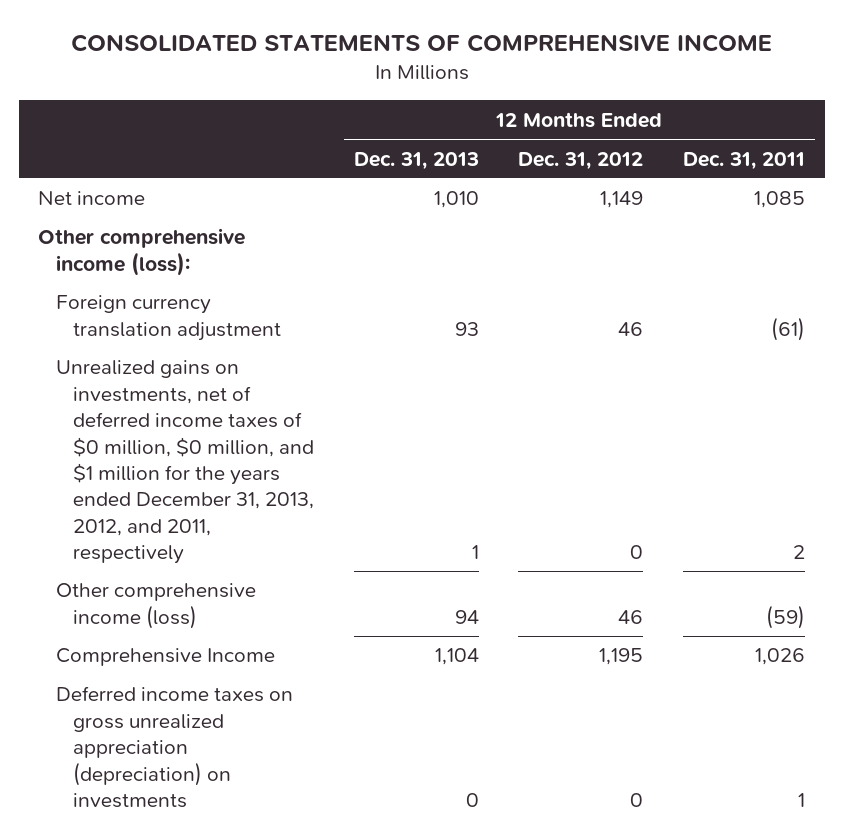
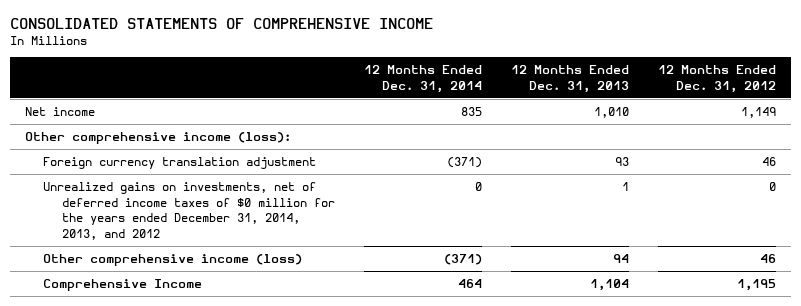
[682,151,805,170] Dec. 31, 2011 -> none
none -> [364,65,483,93] 12 Months Ended Dec. 31, 2014
[55,360,315,565] Unrealized gains on investments, net of deferred income taxes of $0 million, $0 million, and $1 million for the years ended December 31, 2013, 2012, and 2011, respectively -> [43,182,336,241] Unrealized gains on investments, net of deferred income taxes of $0 million for the years ended December 31, 2014, 2013, and 2012
[55,686,293,808] Deferred income taxes on gross unrealized appreciation (depreciation) on investments -> none

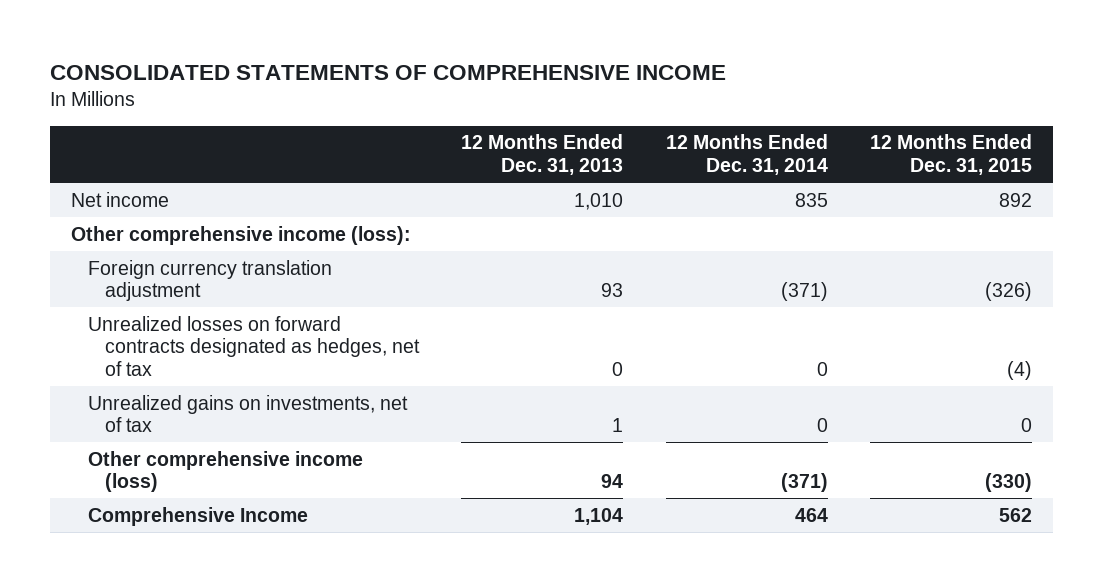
[658,65,777,93] 12 Months Ended Dec. 31, 2012 -> none
none -> [869,134,1032,175] 12 Months Ended Dec. 31, 2015
none -> [88,315,421,377] Unrealized losses on forward contracts designated as hedges, net of tax
[43,182,336,241] Unrealized gains on investments, net of deferred income taxes of $0 million for the years ended December 31, 2014, 2013, and 2012 -> [88,394,409,433] Unrealized gains on investments, net of tax

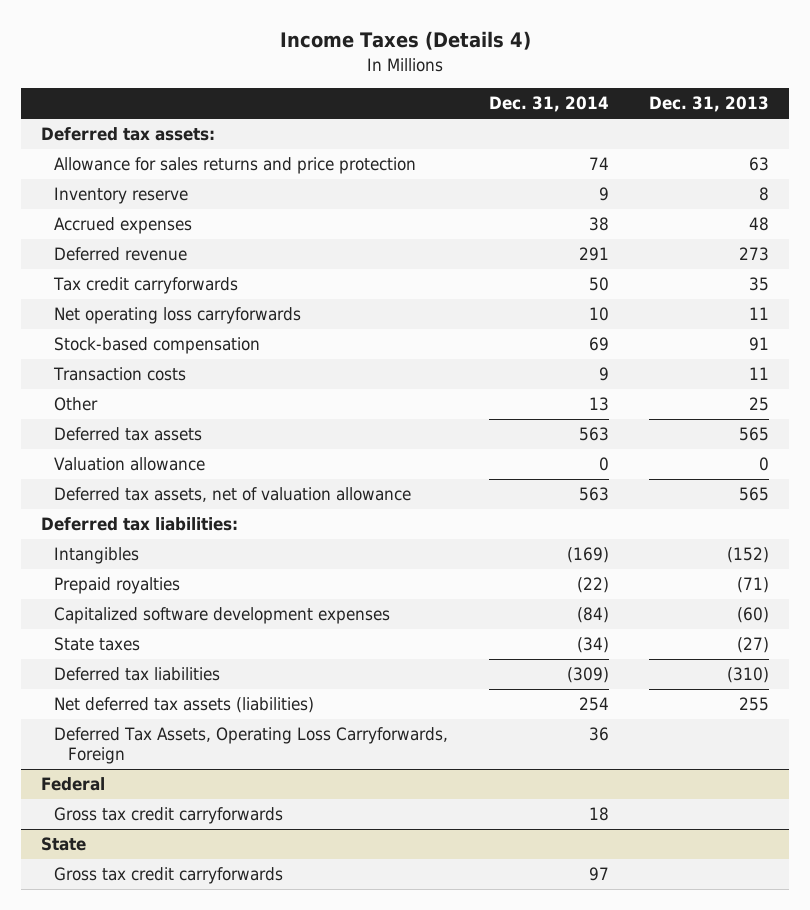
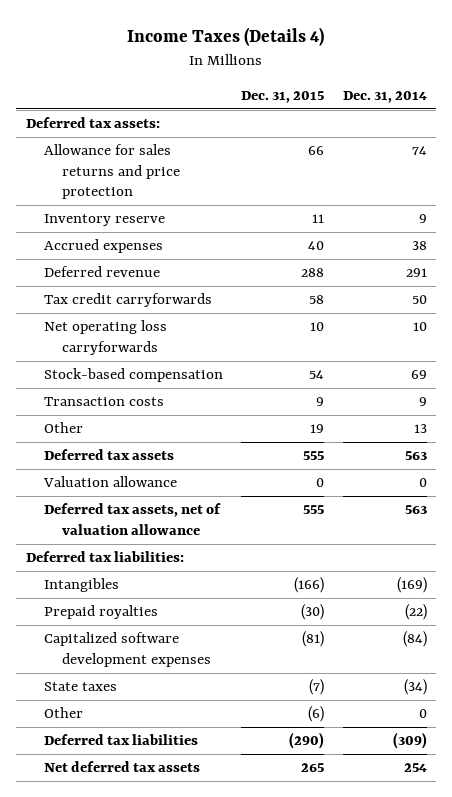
[648,96,769,113] Dec. 31, 2013 -> none
none -> [241,91,325,104] Dec. 31, 2015
none -> [43,707,83,719] Other
[54,727,449,765] Deferred Tax Assets, Operating Loss Carryforwards, Foreign -> none
[40,777,105,792] Federal -> none
[54,807,284,825] Gross tax credit carryforwards -> none
[40,837,86,852] State -> none
[54,867,284,885] Gross tax credit carryforwards -> none
[54,697,315,714] Net deferred tax assets (liabilities) -> [43,761,200,773] Net deferred tax assets

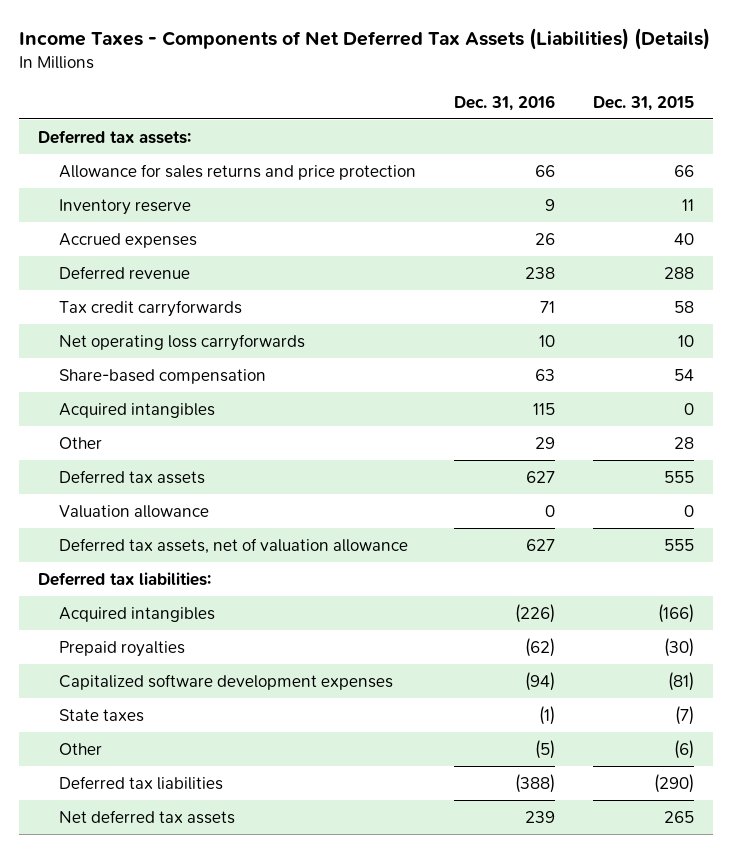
[127,27,325,47] Income Taxes (Details 4) -> [18,28,710,51] Income Taxes - Components of Net Deferred Tax Assets (Liabilities) (Details)
[342,91,427,104] Dec. 31, 2014 -> none
none -> [454,94,556,111] Dec. 31, 2016
[43,397,164,407] Transaction costs -> none
[43,368,223,383] Stock-based compensation -> [59,368,267,384] Share-based compensation
none -> [59,402,216,418] Acquired intangibles
[310,424,325,434] 19 -> [674,436,695,449] 28
[43,578,119,593] Intangibles -> [59,606,216,622] Acquired intangibles

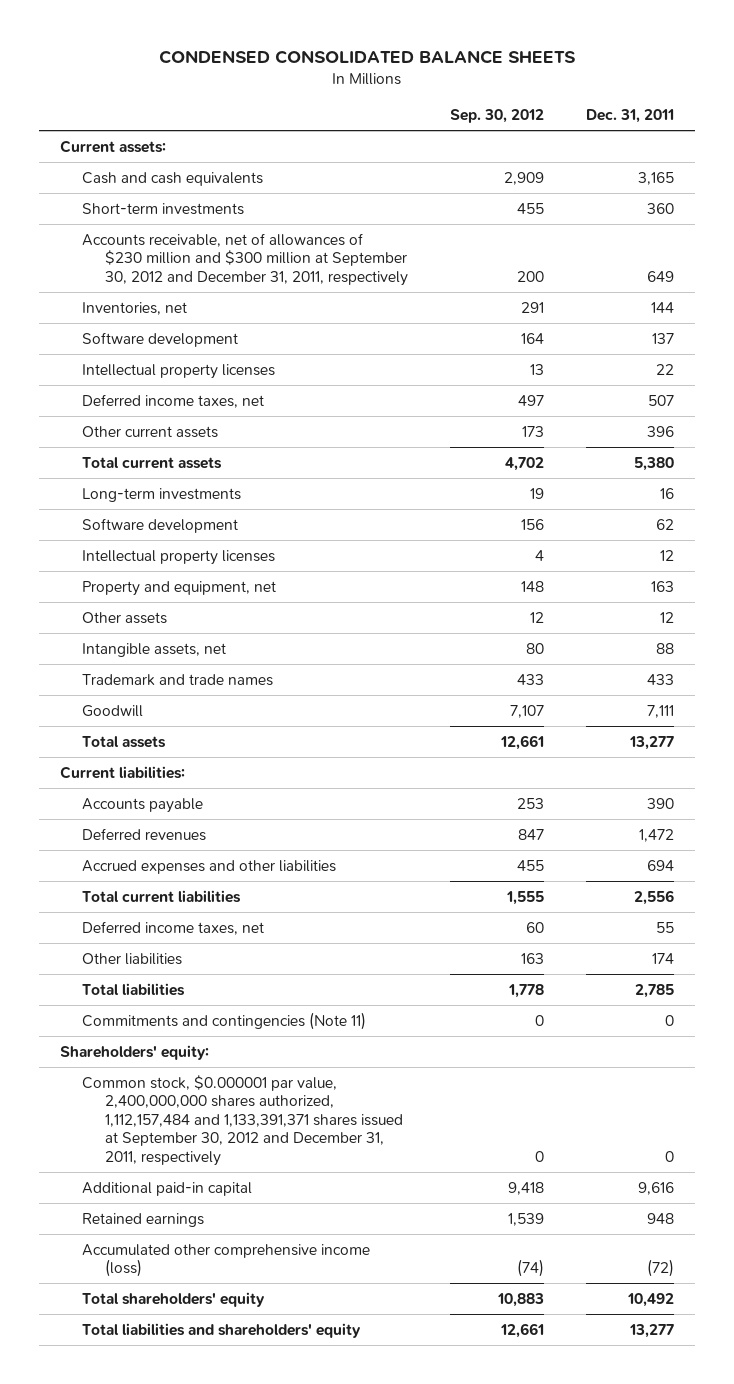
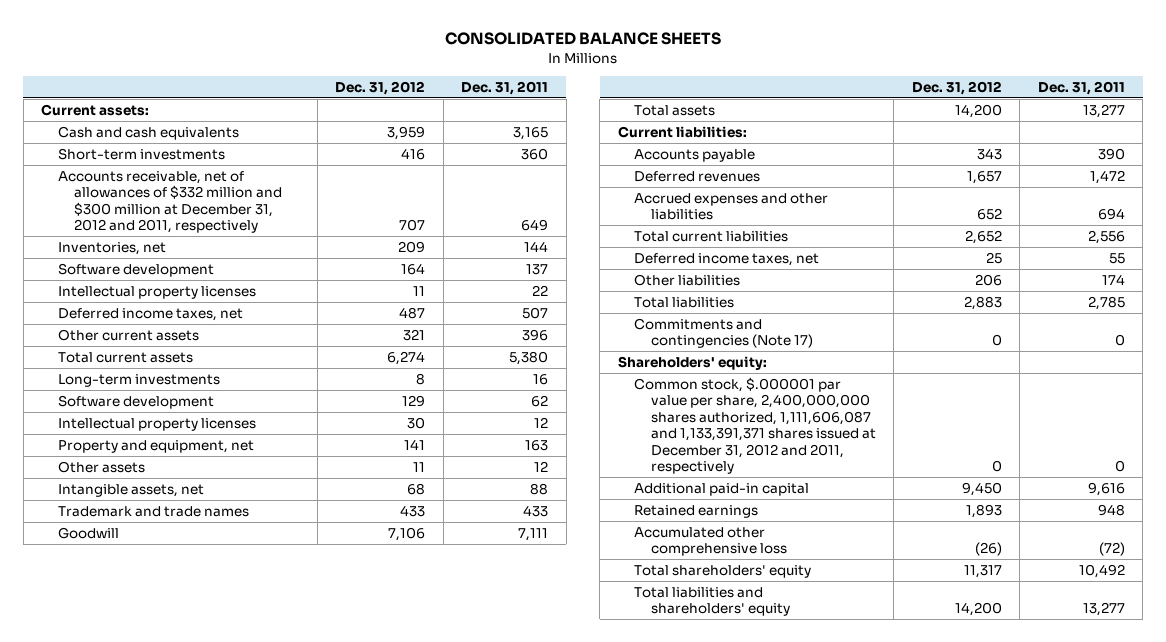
[158,49,576,64] CONDENSED CONSOLIDATED BALANCE SHEETS -> [445,32,722,46] CONSOLIDATED BALANCE SHEETS
[450,109,545,124] Sep. 30, 2012 -> none
none -> [335,80,426,95] Dec. 31, 2012
[82,232,409,286] Accounts receivable, net of allowances of $230 million and $300 million at September 30, 2012 and December 31, 2011, respectively -> [57,170,283,234] Accounts receivable, net of allowances of $332 million and $300 million at December 31, 2012 and 2011, respectively
[82,1011,367,1030] Commitments and contingencies (Note 11) -> [634,317,813,349] Commitments and contingencies (Note 17)
[82,1074,404,1166] Common stock, $0.000001 par value, 2,400,000,000 shares authorized, 1,112,157,484 and 1,133,391,371 shares issued at September 30, 2012 and December 31, 2011, respectively -> [634,376,876,475] Common stock, $.000001 par value per share, 2,400,000,000 shares authorized, 1,111,606,087 and 1,133,391,371 shares issued at December 31, 2012 and 2011, respectively
[82,1243,371,1278] Accumulated other comprehensive income (loss) -> [634,526,787,557] Accumulated other comprehensive loss

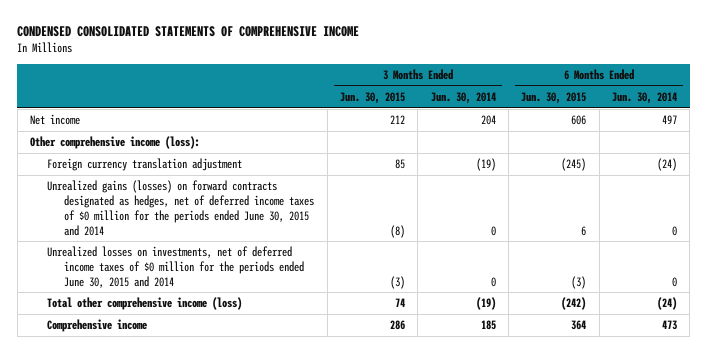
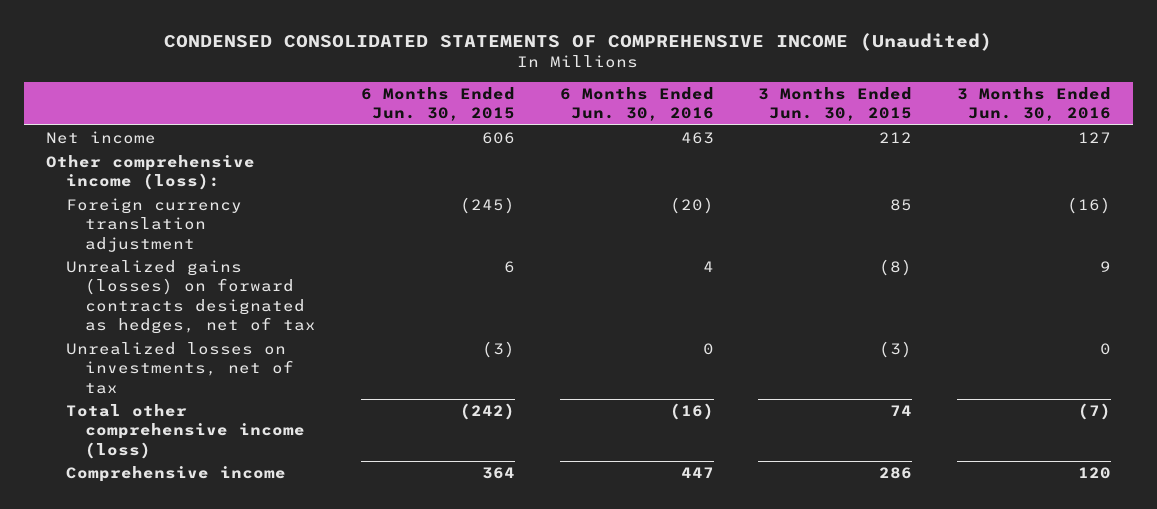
[17,25,360,37] CONDENSED CONSOLIDATED STATEMENTS OF COMPREHENSIVE INCOME -> [164,32,993,51] CONDENSED CONSOLIDATED STATEMENTS OF COMPREHENSIVE INCOME (Unaudited)
[430,92,496,105] Jun. 30, 2014 -> none
[611,92,677,105] Jun. 30, 2014 -> none
none -> [559,87,714,122] 6 Months Ended Jun. 30, 2016
none -> [956,87,1111,122] 3 Months Ended Jun. 30, 2016
[47,180,315,236] Unrealized gains (losses) on forward contracts designated as hedges, net of deferred income taxes of $0 million for the periods ended June 30, 2015 and 2014 -> [65,260,317,335] Unrealized gains (losses) on forward contracts designated as hedges, net of tax
[47,246,305,288] Unrealized losses on investments, net of deferred income taxes of $0 million for the periods ended June 30, 2015 and 2014 -> [65,342,295,394] Unrealized losses on investments, net of tax

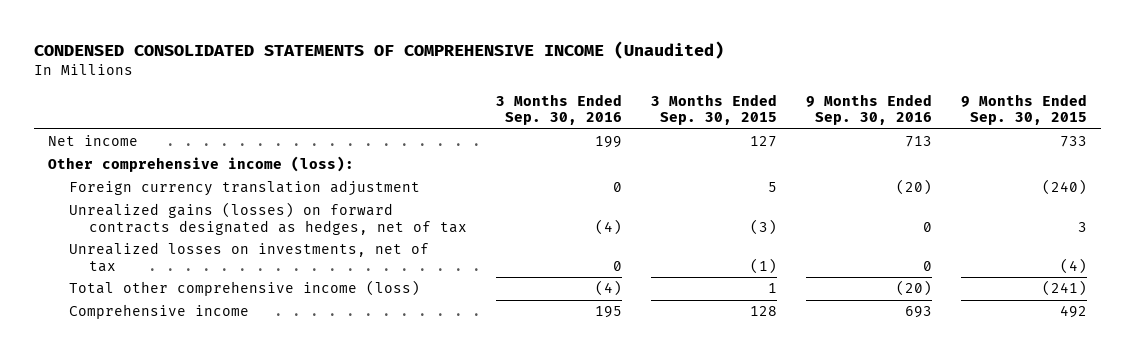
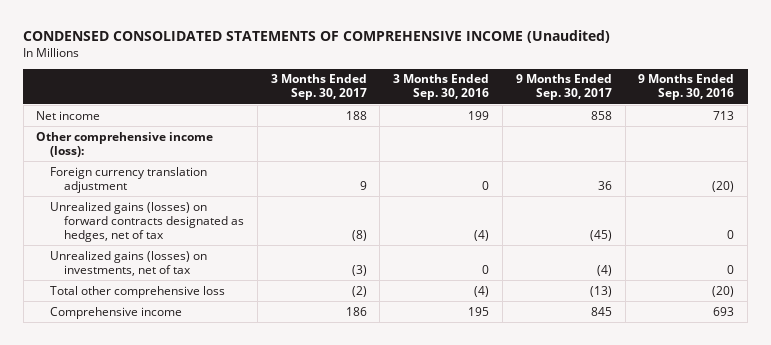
[650,93,777,126] 3 Months Ended Sep. 30, 2015 -> none
[960,93,1087,126] 9 Months Ended Sep. 30, 2015 -> none
none -> [270,74,367,101] 3 Months Ended Sep. 30, 2017
none -> [515,74,612,101] 9 Months Ended Sep. 30, 2017
[68,242,429,272] Unrealized losses on investments, net of tax -> [50,250,208,276] Unrealized gains (losses) on investments, net of tax
[68,280,420,297] Total other comprehensive income (loss) -> [50,285,226,298] Total other comprehensive loss

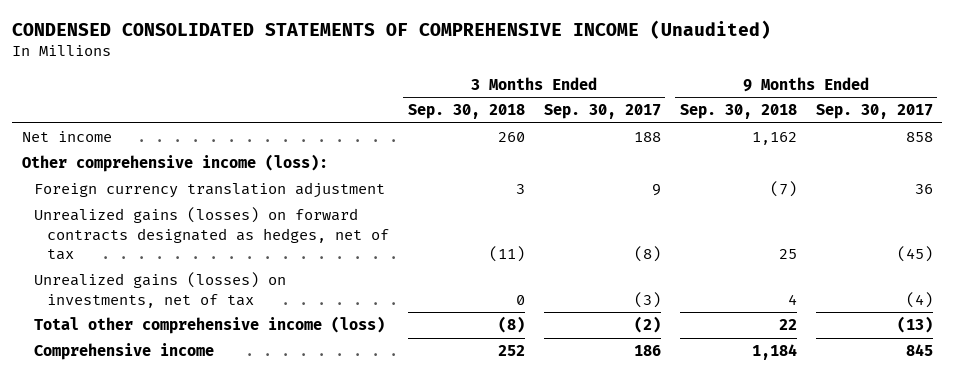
[393,74,490,101] 3 Months Ended Sep. 30, 2016 -> none
[638,74,735,101] 9 Months Ended Sep. 30, 2016 -> none
none -> [407,104,525,120] Sep. 30, 2018
none -> [679,104,797,120] Sep. 30, 2018
[50,285,226,298] Total other comprehensive loss -> [34,316,386,335] Total other comprehensive income (loss)

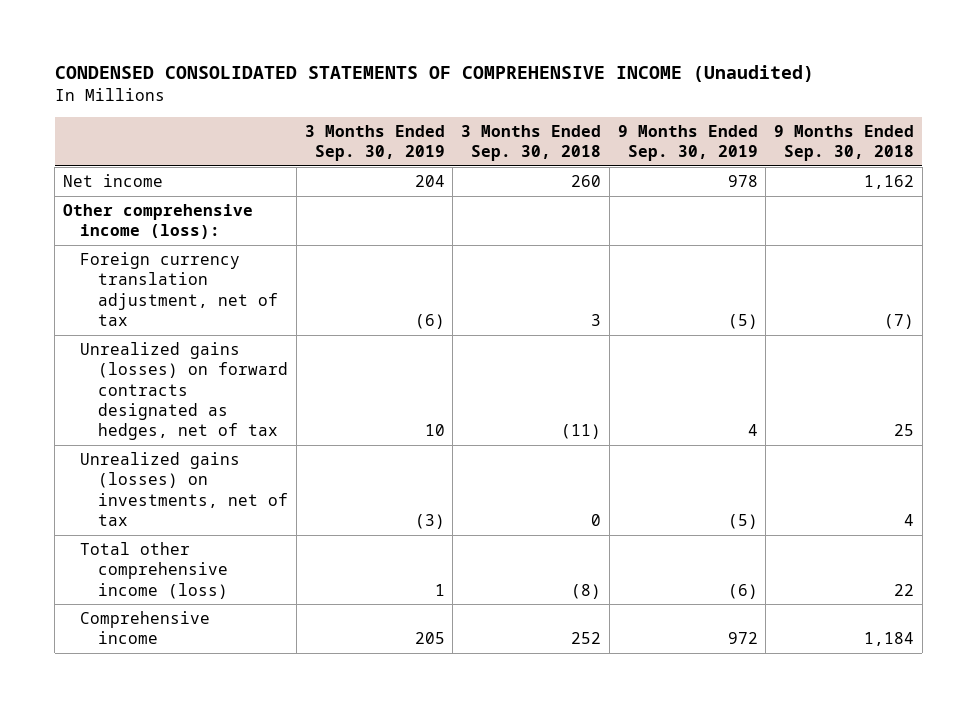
[543,104,661,120] Sep. 30, 2017 -> none
[815,104,933,120] Sep. 30, 2017 -> none
none -> [304,124,445,161] 3 Months Ended Sep. 30, 2019
none -> [617,124,758,161] 9 Months Ended Sep. 30, 2019
[34,182,386,199] Foreign currency translation adjustment -> [80,252,278,326] Foreign currency translation adjustment, net of tax

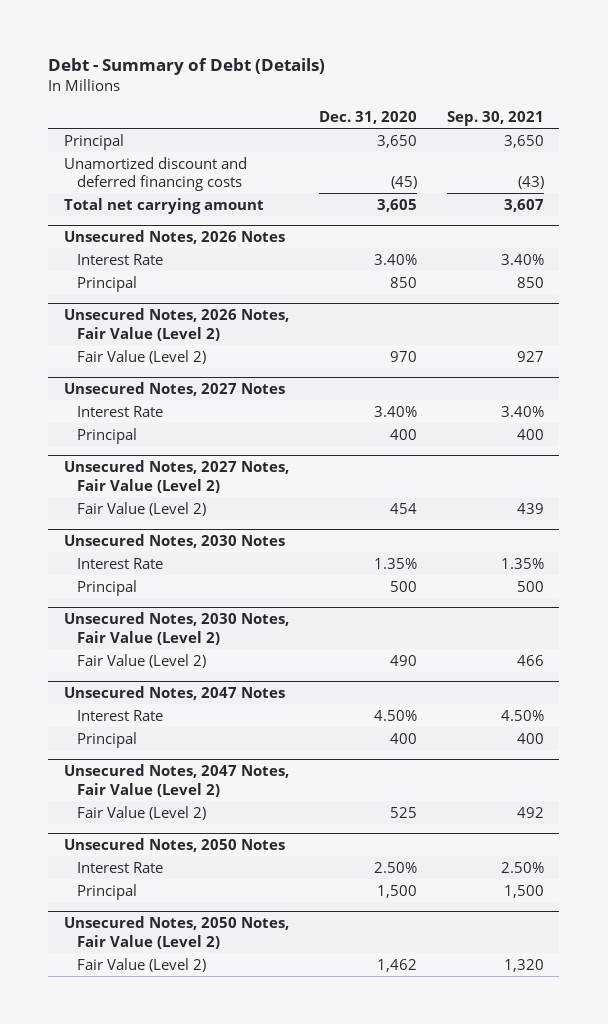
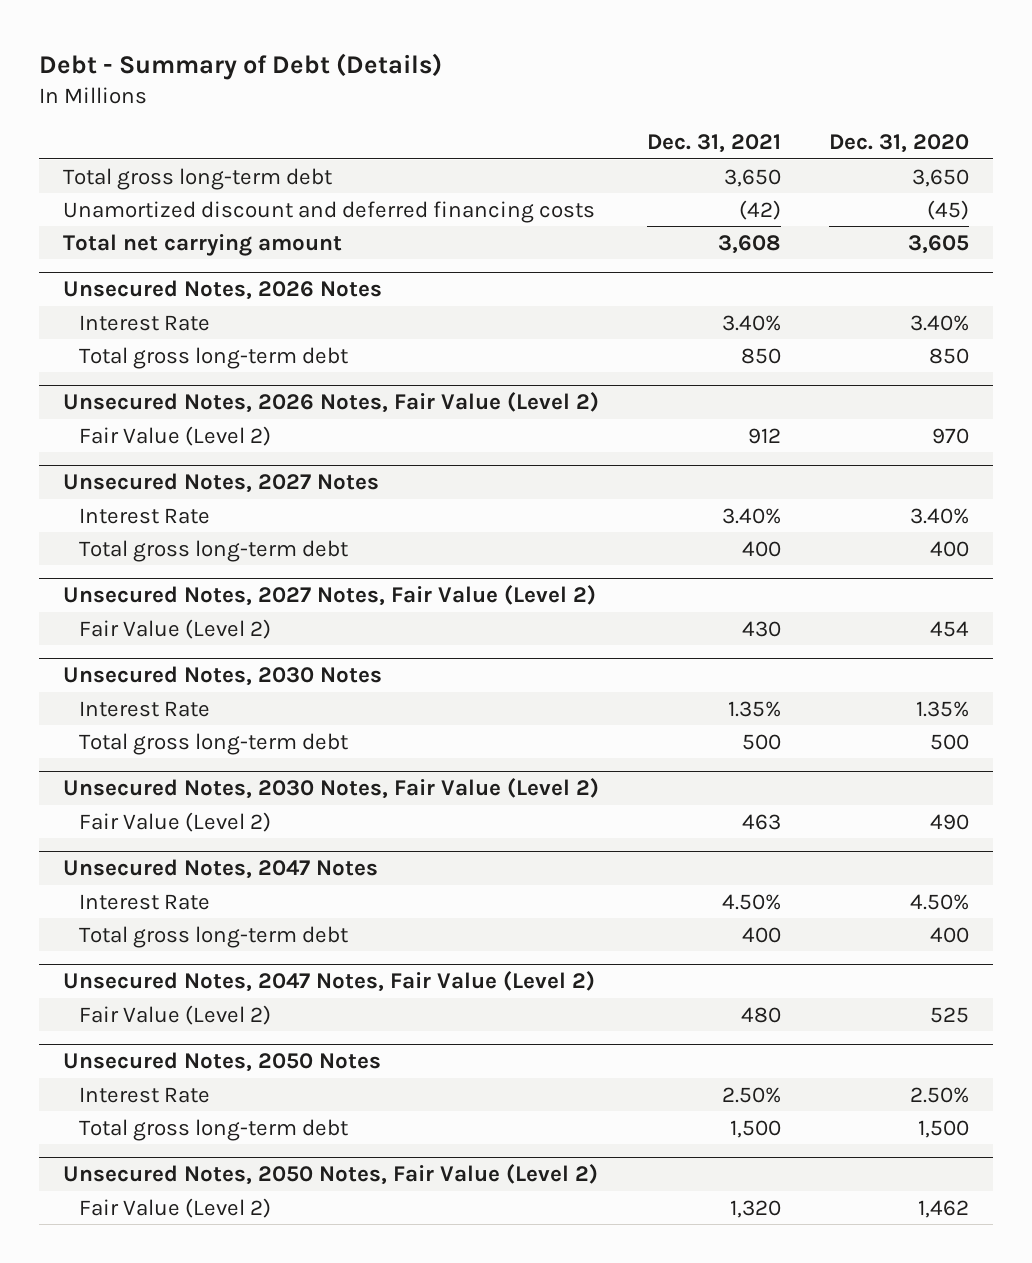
[447,111,545,127] Sep. 30, 2021 -> none
none -> [647,134,782,154] Dec. 31, 2021
[63,133,124,150] Principal -> [62,167,332,190] Total gross long-term debt
[77,275,138,292] Principal -> [79,346,349,369] Total gross long-term debt
[77,427,138,444] Principal -> [79,539,349,562] Total gross long-term debt
[77,579,138,596] Principal -> [79,732,349,755] Total gross long-term debt
[77,731,138,748] Principal -> [79,925,349,948] Total gross long-term debt
[77,883,138,900] Principal -> [79,1118,349,1141] Total gross long-term debt

